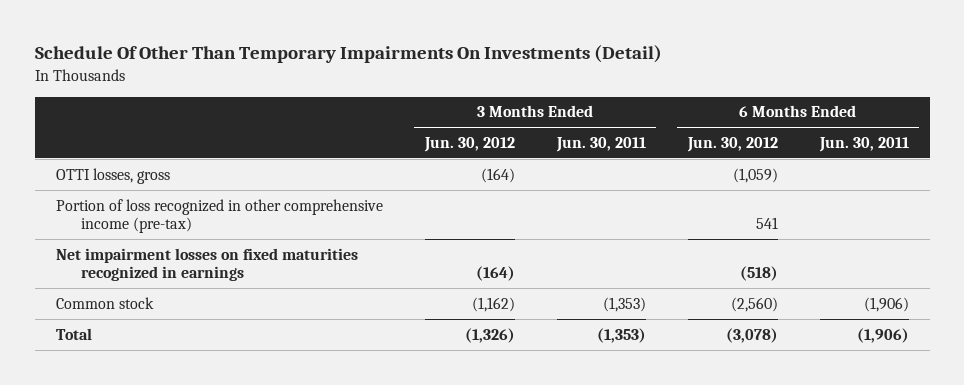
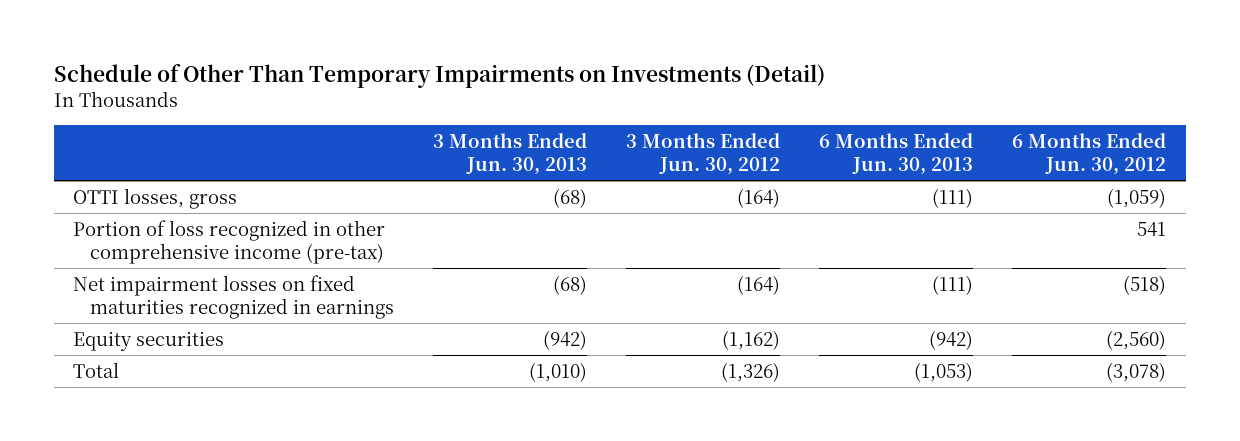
[34,45,662,64] Schedule Of Other Than Temporary Impairments On Investments (Detail) -> [53,64,825,89] Schedule of Other Than Temporary Impairments on Investments (Detail)
[555,136,646,152] Jun. 30, 2011 -> none
[818,136,909,152] Jun. 30, 2011 -> none
none -> [433,132,588,175] 3 Months Ended Jun. 30, 2013
none -> [819,132,974,175] 6 Months Ended Jun. 30, 2013
[55,296,154,309] Common stock -> [73,330,225,351] Equity securities

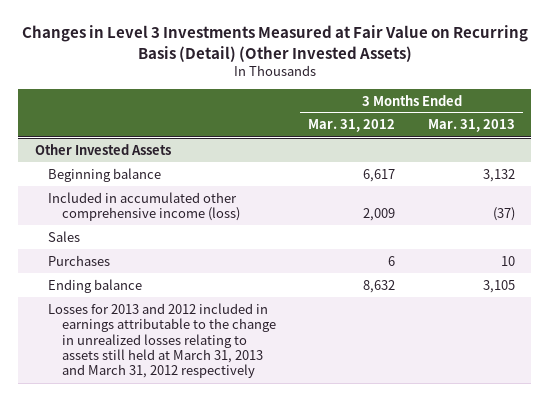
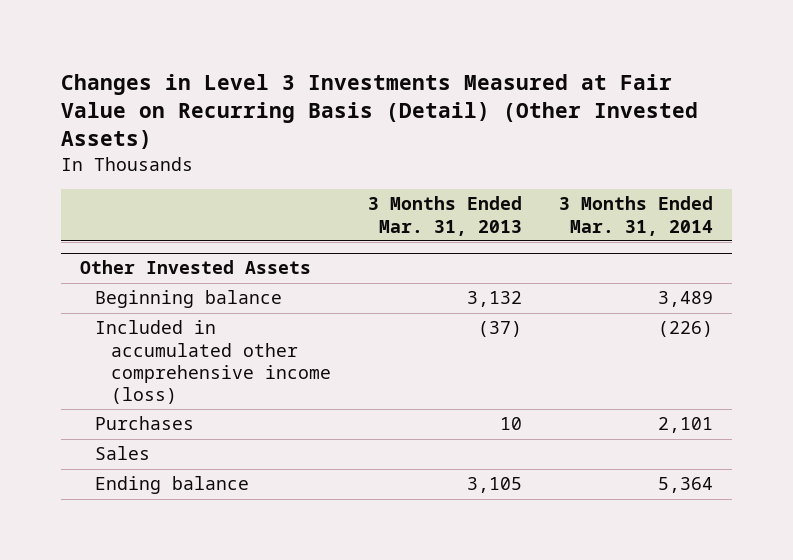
[308,119,396,133] Mar. 31, 2012 -> none
none -> [559,196,714,236] 3 Months Ended Mar. 31, 2014
[48,230,81,242] Sales -> [95,446,151,461] Sales
[48,302,276,379] Losses for 2013 and 2012 included in earnings attributable to the change in unrealized losses relating to assets still held at March 31, 2013 and March 31, 2012 respectively -> none

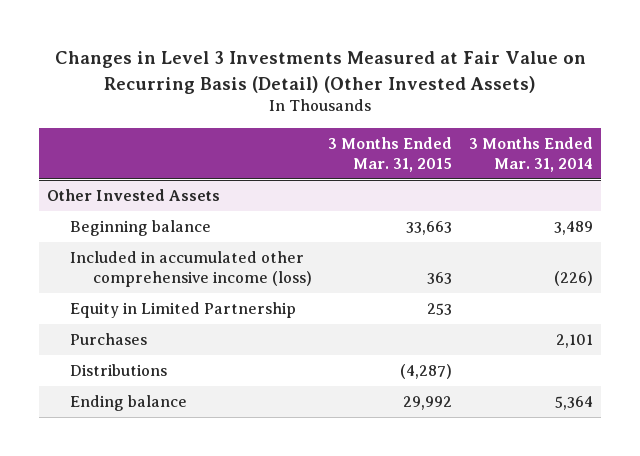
[368,196,523,236] 3 Months Ended Mar. 31, 2013 -> none
none -> [328,136,453,172] 3 Months Ended Mar. 31, 2015
none -> [70,302,297,319] Equity in Limited Partnership
[95,446,151,461] Sales -> [70,364,168,377] Distributions

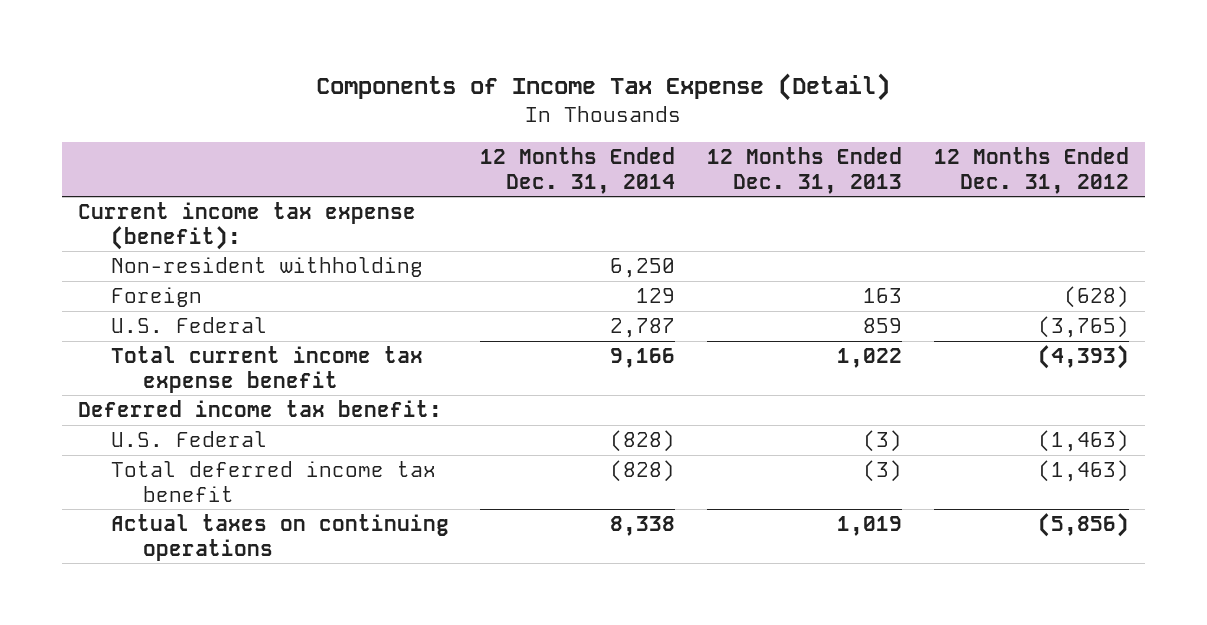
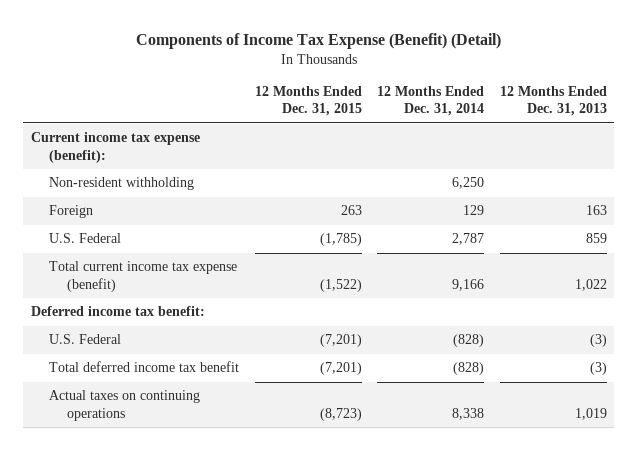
[316,73,891,102] Components of Income Tax Expense (Detail) -> [135,32,501,49] Components of Income Tax Expense (Benefit) (Detail)
[933,147,1129,194] 12 Months Ended Dec. 31, 2012 -> none
none -> [254,86,362,117] 12 Months Ended Dec. 31, 2015
[110,346,423,393] Total current income tax expense benefit -> [49,261,238,292] Total current income tax expense (benefit)

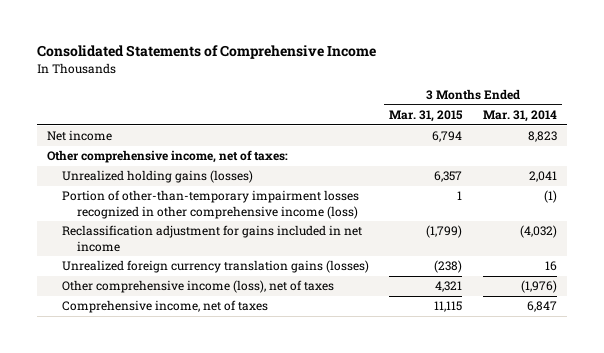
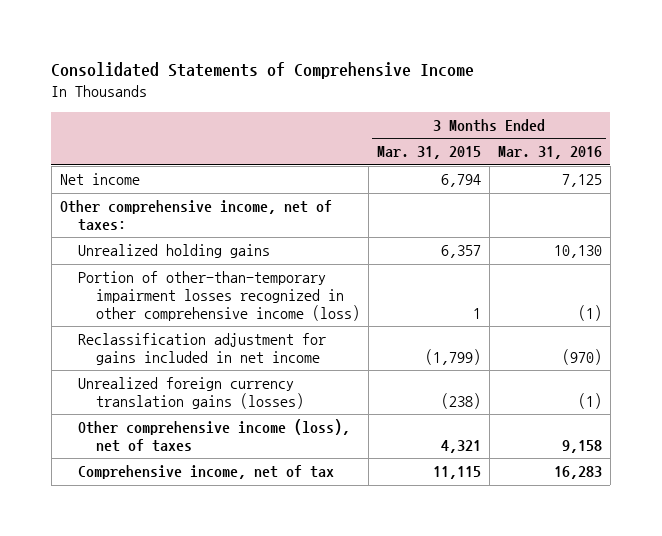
[482,110,557,123] Mar. 31, 2014 -> none
none -> [497,146,602,160] Mar. 31, 2016
[62,170,254,184] Unrealized holding gains (losses) -> [77,244,270,259] Unrealized holding gains
[62,300,269,314] Comprehensive income, net of taxes -> [77,465,334,480] Comprehensive income, net of tax

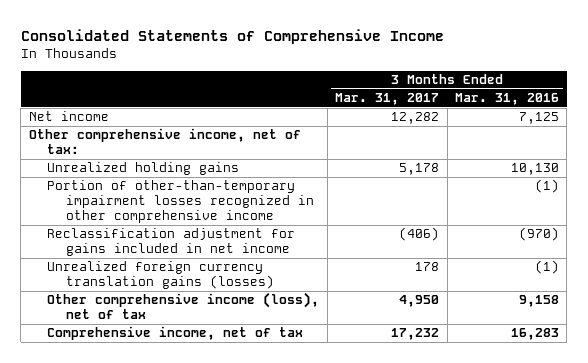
[376,146,481,160] Mar. 31, 2015 -> none
none -> [335,93,440,106] Mar. 31, 2017
[60,200,333,232] Other comprehensive income, net of taxes: -> [28,128,301,155] Other comprehensive income, net of tax:
[77,271,360,321] Portion of other-than-temporary impairment losses recognized in other comprehensive income (loss) -> [47,180,315,224] Portion of other-than-temporary impairment losses recognized in other comprehensive income
[77,419,350,453] Other comprehensive income (loss), net of taxes -> [47,292,320,320] Other comprehensive income (loss), net of tax

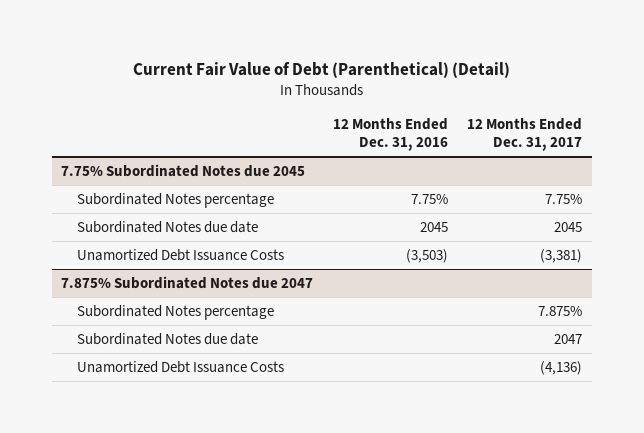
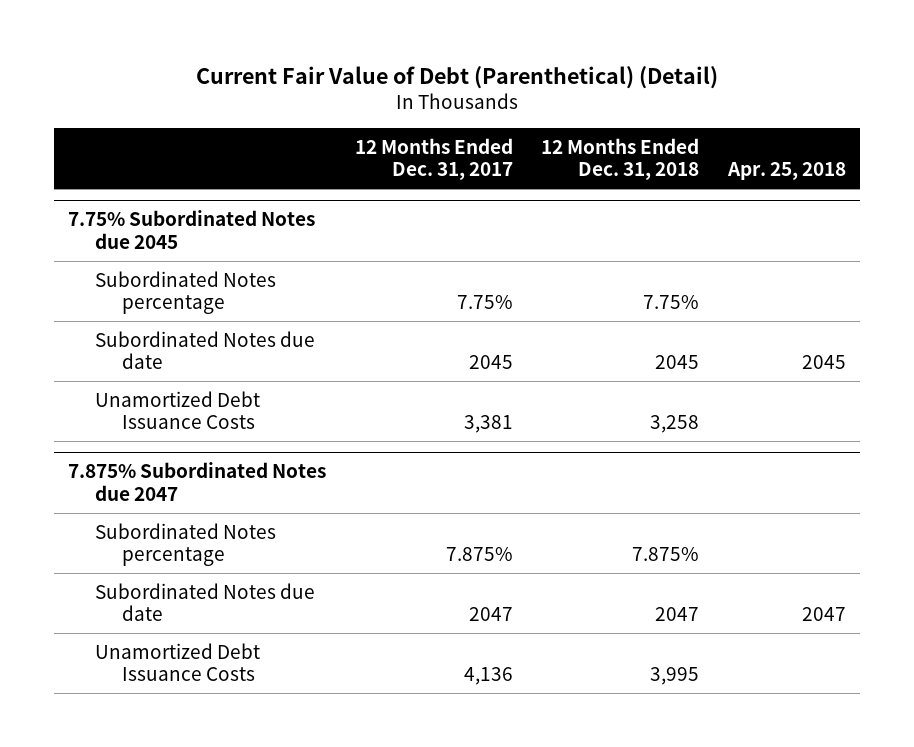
[332,117,448,152] 12 Months Ended Dec. 31, 2016 -> none
none -> [541,137,700,181] 12 Months Ended Dec. 31, 2018
none -> [726,162,846,181] Apr. 25, 2018
[540,248,583,263] (3,381) -> [463,415,513,434] 3,381
[540,360,583,375] (4,136) -> [463,667,513,686] 4,136

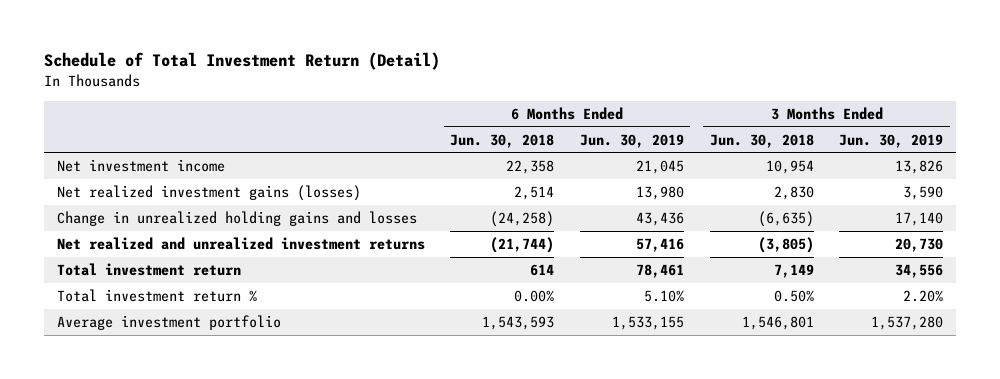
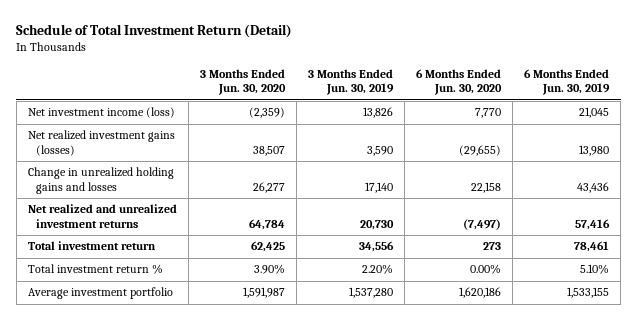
[450,133,555,148] Jun. 30, 2018 -> none
[709,133,814,148] Jun. 30, 2018 -> none
none -> [199,69,286,96] 3 Months Ended Jun. 30, 2020
none -> [416,69,503,96] 6 Months Ended Jun. 30, 2020
[56,159,225,173] Net investment income -> [27,107,175,119] Net investment income (loss)

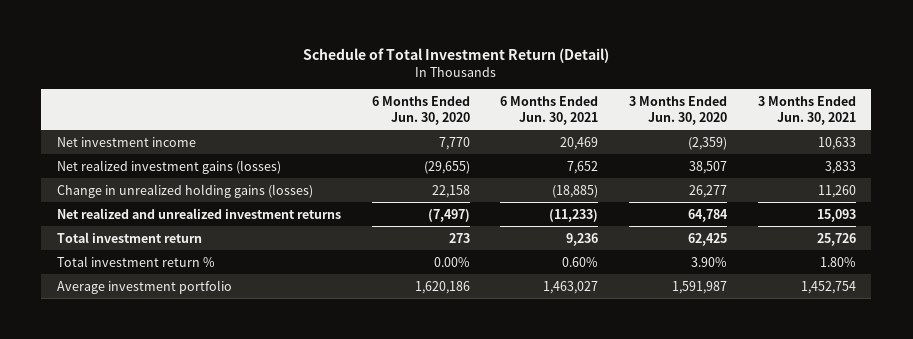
[307,69,394,96] 3 Months Ended Jun. 30, 2019 -> none
[524,69,611,96] 6 Months Ended Jun. 30, 2019 -> none
none -> [500,95,599,125] 6 Months Ended Jun. 30, 2021
none -> [758,95,857,125] 3 Months Ended Jun. 30, 2021
[27,107,175,119] Net investment income (loss) -> [56,136,196,147] Net investment income
[27,167,174,194] Change in unrealized holding gains and losses -> [56,183,313,198] Change in unrealized holding gains (losses)

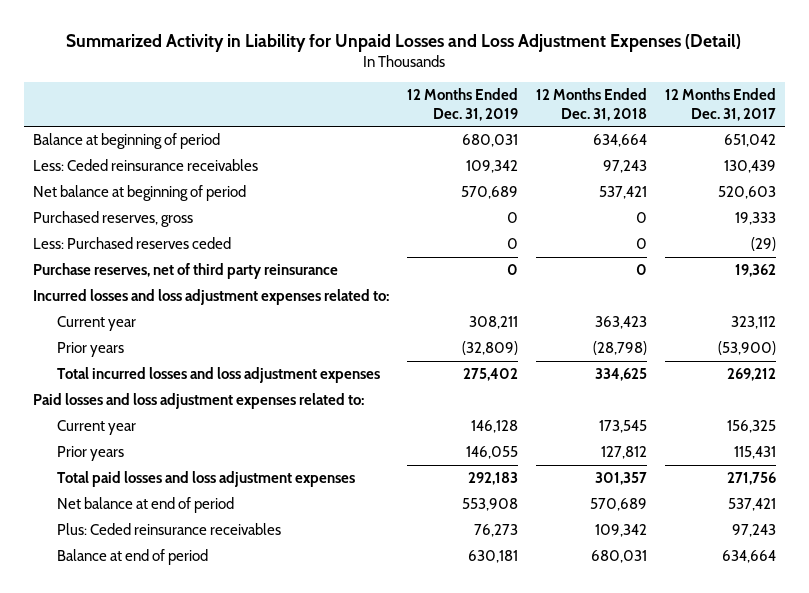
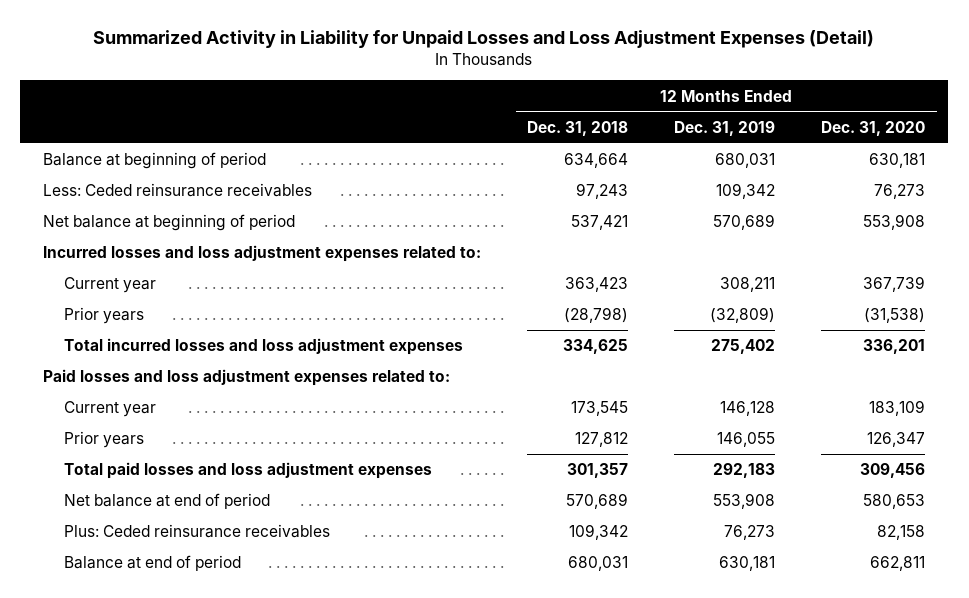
[664,88,776,121] 12 Months Ended Dec. 31, 2017 -> none
none -> [821,120,926,136] Dec. 31, 2020
[32,211,193,228] Purchased reserves, gross -> none
[32,237,231,250] Less: Purchased reserves ceded -> none
[32,263,338,280] Purchase reserves, net of third party reinsurance -> none

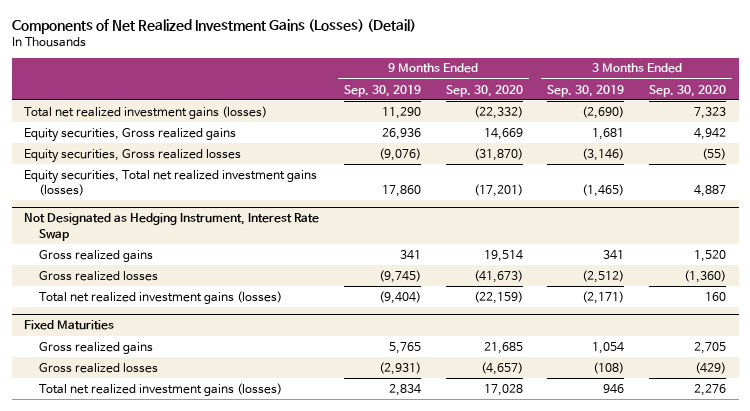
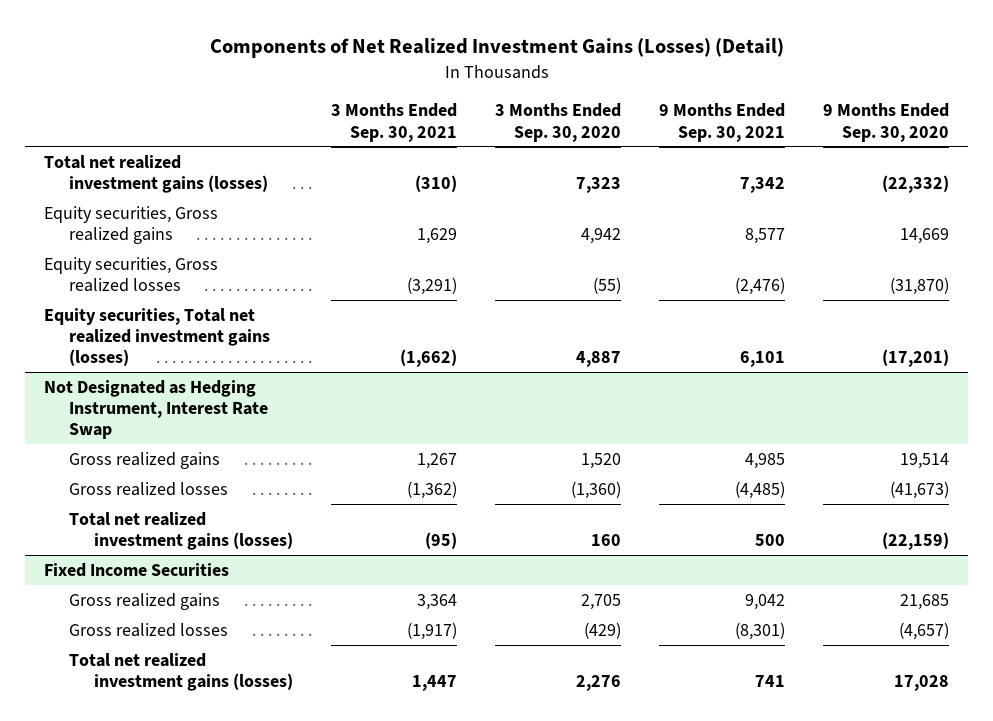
[343,84,421,97] Sep. 30, 2019 -> none
[547,84,625,97] Sep. 30, 2019 -> none
none -> [331,103,458,142] 3 Months Ended Sep. 30, 2021
none -> [659,103,786,142] 9 Months Ended Sep. 30, 2021
[23,320,114,331] Fixed Maturities -> [44,562,230,577] Fixed Income Securities

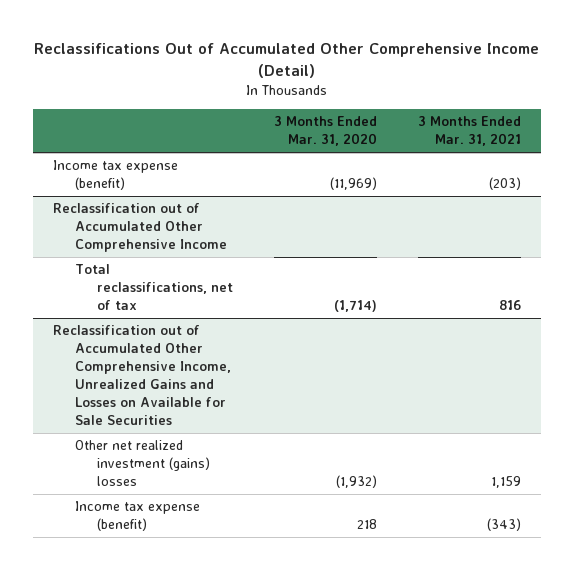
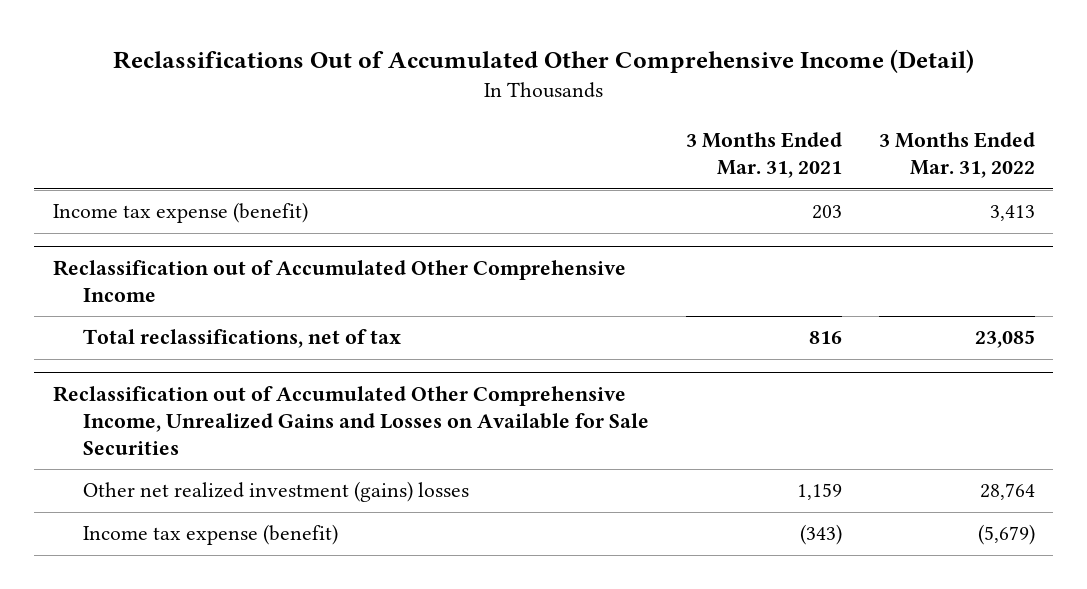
[273,116,377,147] 3 Months Ended Mar. 31, 2020 -> none
none -> [878,132,1035,179] 3 Months Ended Mar. 31, 2022
[488,177,521,191] (203) -> [811,205,842,220] 203

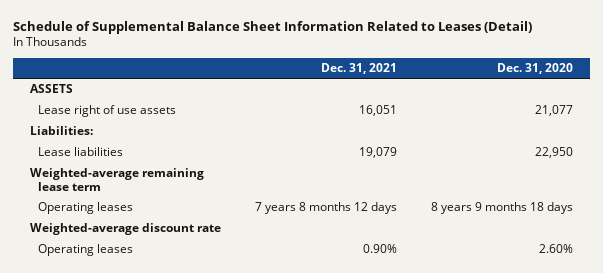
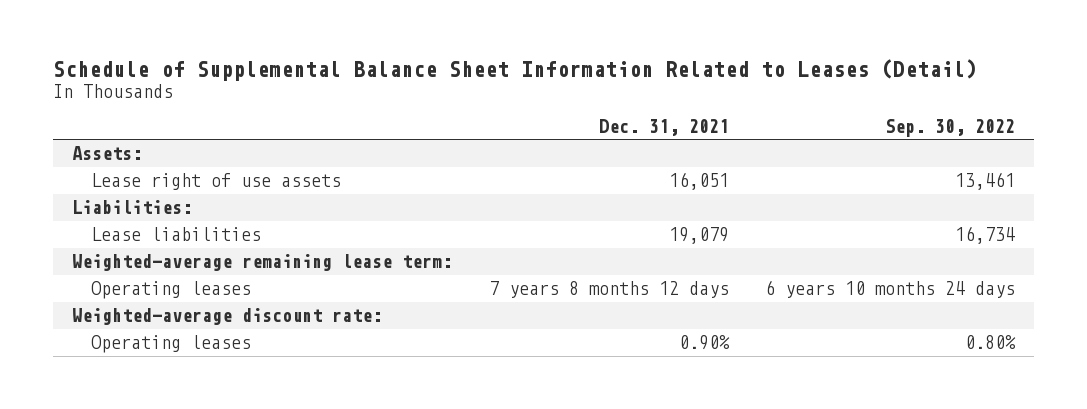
[497,63,574,75] Dec. 31, 2020 -> none
none -> [885,119,1016,138] Sep. 30, 2022
[29,84,73,94] ASSETS -> [71,146,142,161] Assets:
[29,168,204,192] Weighted-average remaining lease term -> [71,254,452,272] Weighted-average remaining lease term:
[29,223,221,236] Weighted-average discount rate -> [71,308,382,326] Weighted-average discount rate:

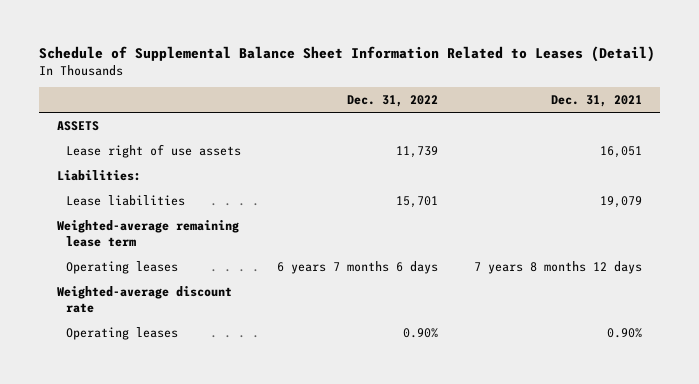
[885,119,1016,138] Sep. 30, 2022 -> none
none -> [346,95,438,108] Dec. 31, 2022
[71,146,142,161] Assets: -> [57,120,100,131] ASSETS
[71,254,452,272] Weighted-average remaining lease term: -> [57,219,240,247] Weighted-average remaining lease term
[71,308,382,326] Weighted-average discount rate: -> [57,285,233,313] Weighted-average discount rate

